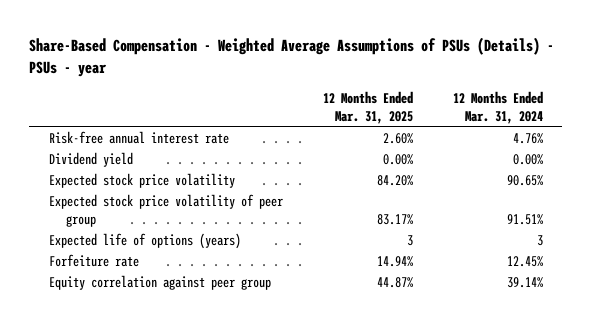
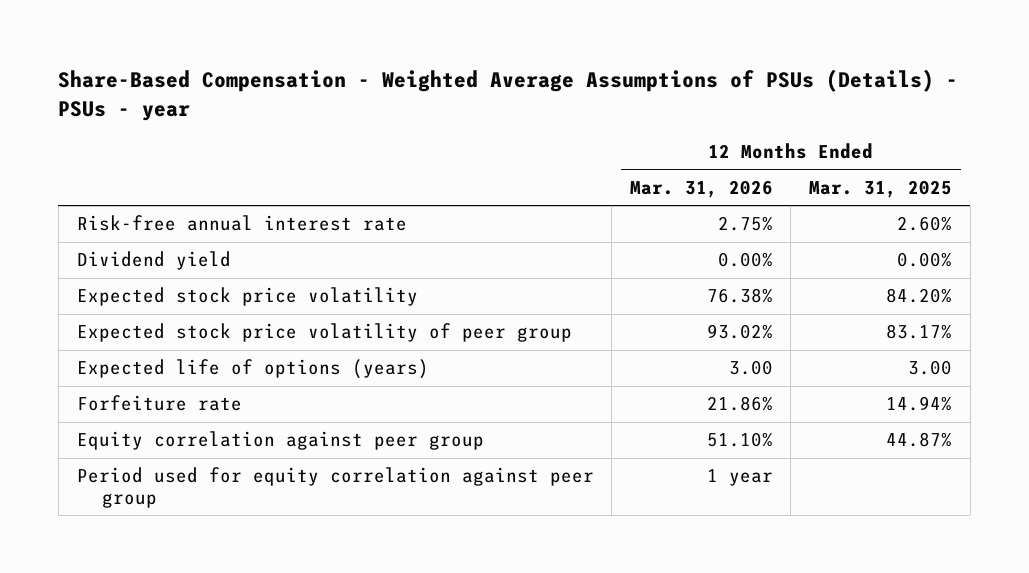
[452,90,543,124] 12 Months Ended Mar. 31, 2024 -> none
none -> [629,179,773,198] Mar. 31, 2026
[406,234,413,246] 3 -> [907,360,952,376] 3.00
none -> [76,467,594,508] Period used for equity correlation against peer group

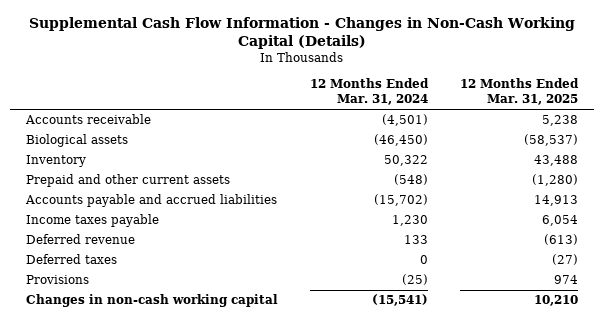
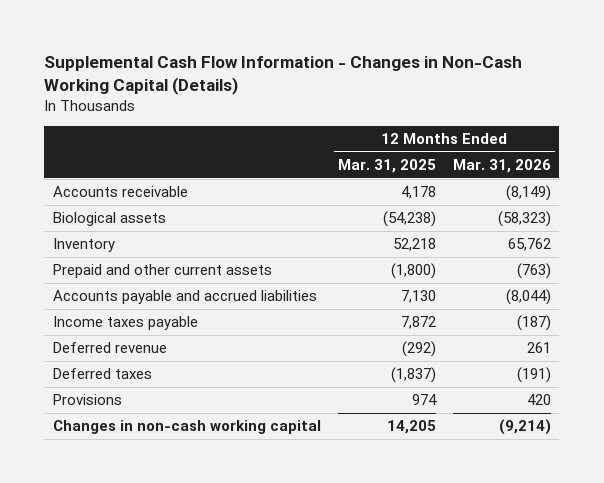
[309,78,429,106] 12 Months Ended Mar. 31, 2024 -> none
none -> [452,159,551,174] Mar. 31, 2026
[541,115,578,127] 5,238 -> [400,186,436,200] 4,178
[523,134,578,147] (58,537) -> [382,211,436,228] (54,238)
[533,155,578,167] 43,488 -> [392,238,436,252] 52,218
[531,174,578,187] (1,280) -> [390,263,436,280] (1,800)
[533,195,578,207] 14,913 -> [400,290,436,304] 7,130
[541,215,578,227] 6,054 -> [400,316,436,330] 7,872
[543,234,578,246] (613) -> [401,341,436,358] (292)
[551,254,578,266] (27) -> [390,367,436,384] (1,837)
[533,295,578,307] 10,210 -> [386,420,436,435] 14,205

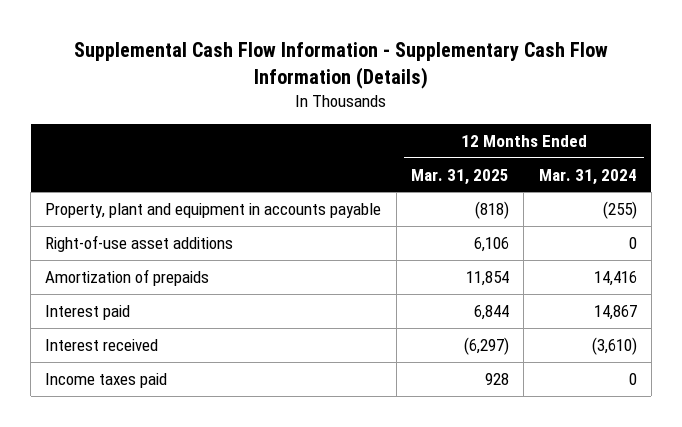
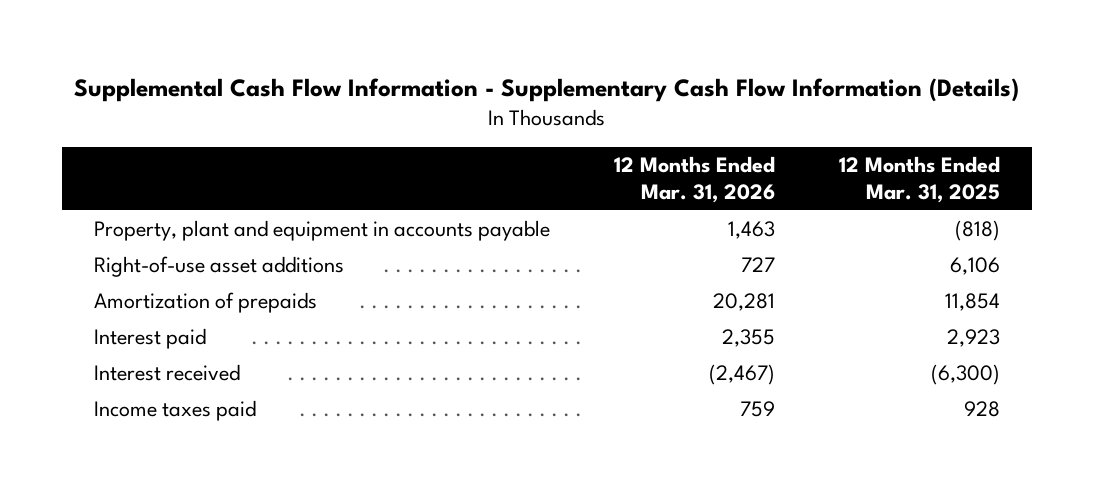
[538,168,637,185] Mar. 31, 2024 -> none
none -> [614,155,776,204] 12 Months Ended Mar. 31, 2026
[473,304,509,320] 6,844 -> [947,329,1001,348] 2,923
[463,336,509,355] (6,297) -> [931,364,1001,386] (6,300)

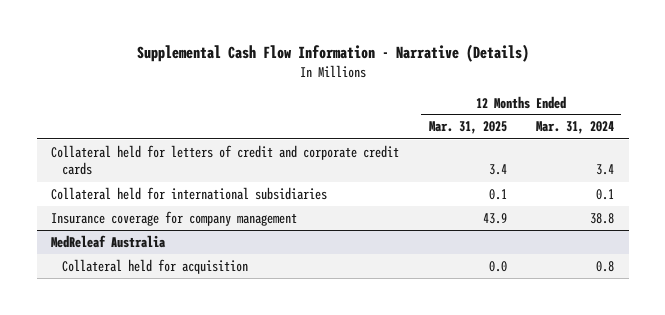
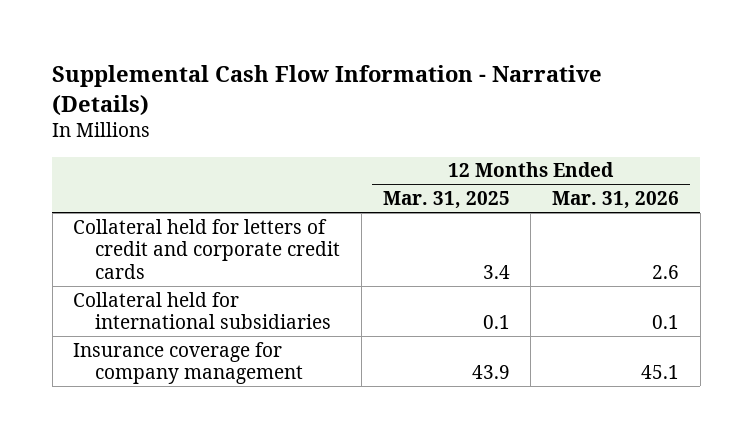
[536,121,615,135] Mar. 31, 2024 -> none
none -> [552,191,680,210] Mar. 31, 2026
[51,234,167,248] MedReleaf Australia -> none
[62,258,249,274] Collateral held for acquisition -> none

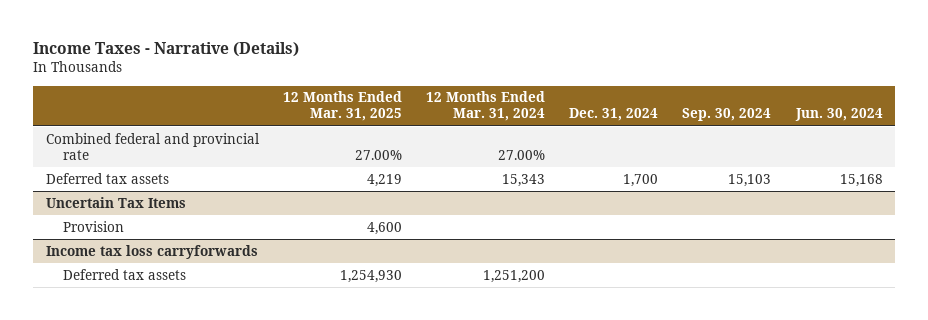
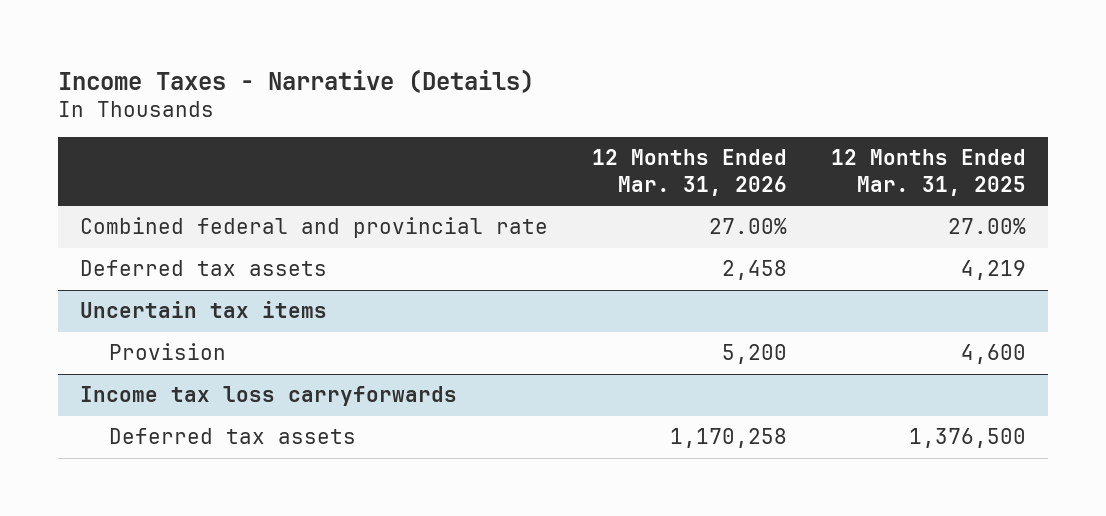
[426,91,546,122] 12 Months Ended Mar. 31, 2024 -> none
[569,108,659,122] Dec. 31, 2024 -> none
[682,108,772,122] Sep. 30, 2024 -> none
[794,108,883,122] Jun. 30, 2024 -> none
none -> [592,149,788,196] 12 Months Ended Mar. 31, 2026
[45,196,186,208] Uncertain Tax Items -> [80,301,328,319] Uncertain tax items
[339,269,402,283] 1,254,930 -> [909,428,1027,449] 1,376,500

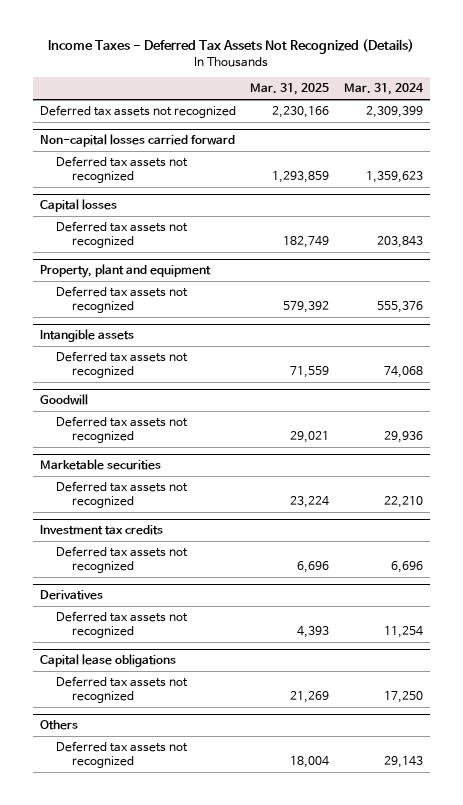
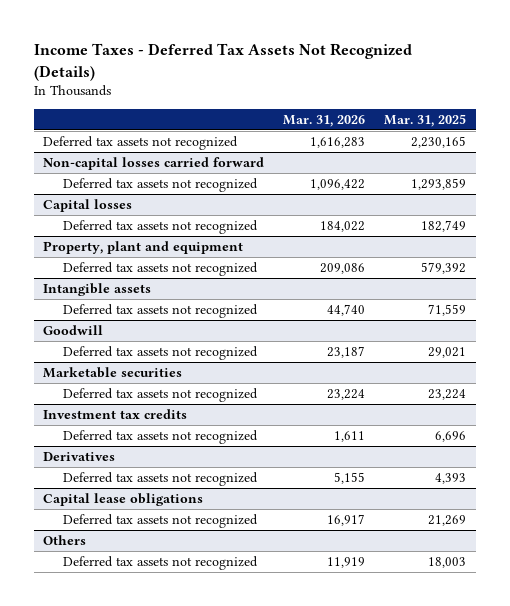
[343,83,424,96] Mar. 31, 2024 -> none
none -> [283,115,366,128] Mar. 31, 2026
[272,106,330,119] 2,230,166 -> [411,135,467,148] 2,230,165
[290,756,330,769] 18,004 -> [428,556,467,568] 18,003

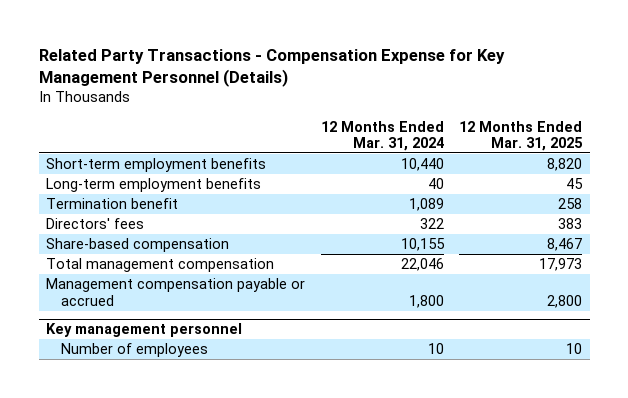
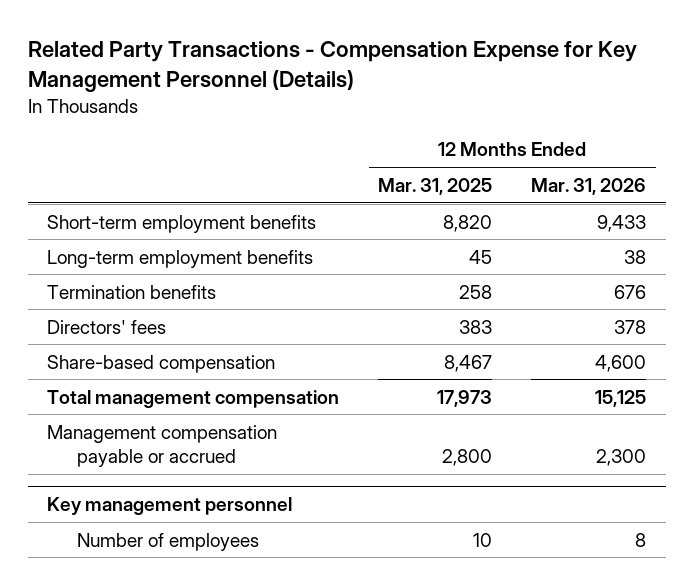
[320,120,444,151] 12 Months Ended Mar. 31, 2024 -> none
none -> [531,177,647,195] Mar. 31, 2026
[46,198,179,210] Termination benefit -> [47,284,217,299] Termination benefits

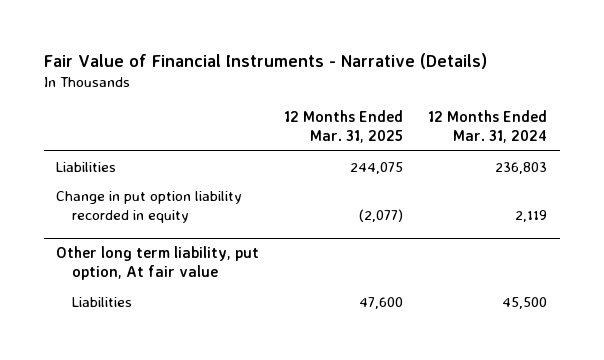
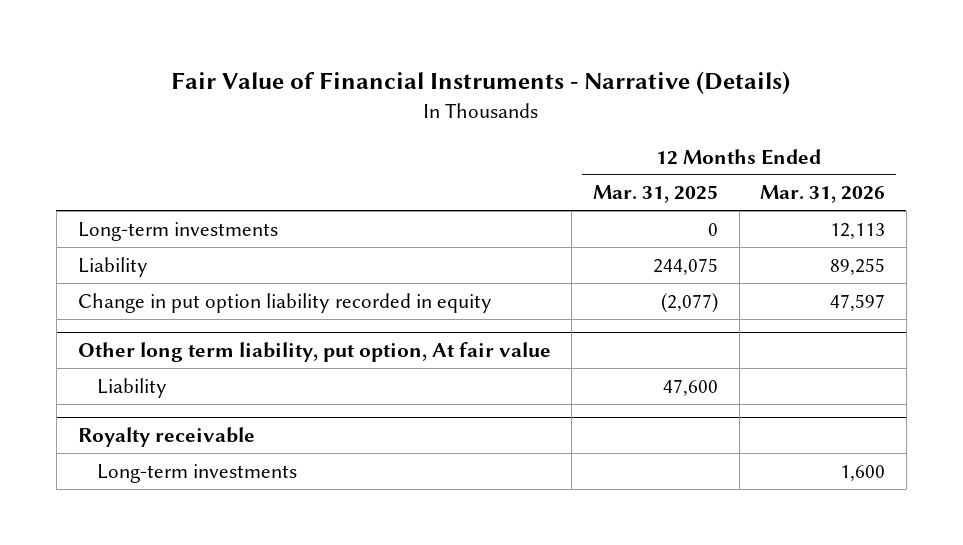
[428,109,548,144] 12 Months Ended Mar. 31, 2024 -> none
none -> [760,185,886,204] Mar. 31, 2026
none -> [77,221,278,241] Long-term investments
[56,161,117,172] Liabilities -> [77,256,148,277] Liability
[71,296,132,307] Liabilities -> [97,377,168,398] Liability
none -> [77,426,255,447] Royalty receivable
none -> [97,463,298,483] Long-term investments

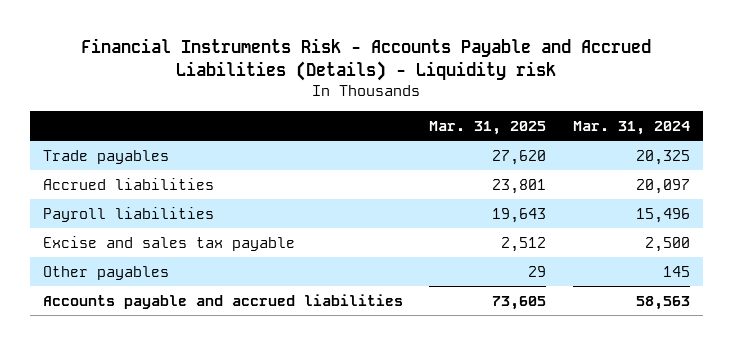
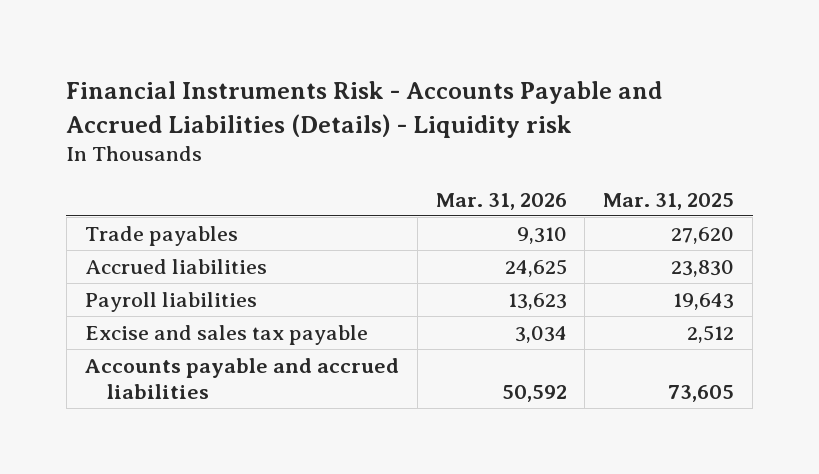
[572,121,690,136] Mar. 31, 2024 -> none
none -> [435,192,567,210] Mar. 31, 2026
[492,178,547,194] 23,801 -> [671,259,735,277] 23,830
[43,265,170,280] Other payables -> none

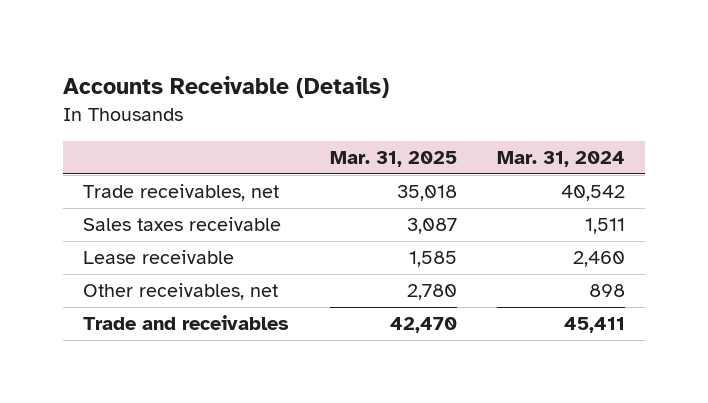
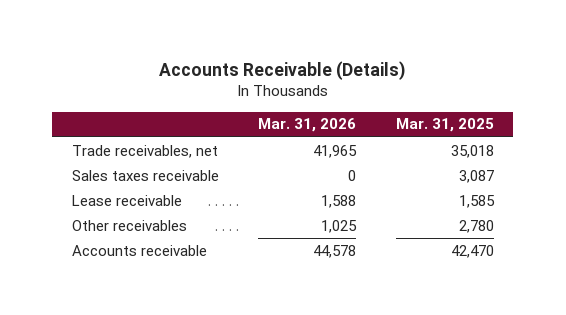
[496,151,625,168] Mar. 31, 2024 -> none
none -> [258,118,357,133] Mar. 31, 2026
[83,283,279,301] Other receivables, net -> [71,219,187,231] Other receivables
[83,315,290,331] Trade and receivables -> [71,244,207,256] Accounts receivable

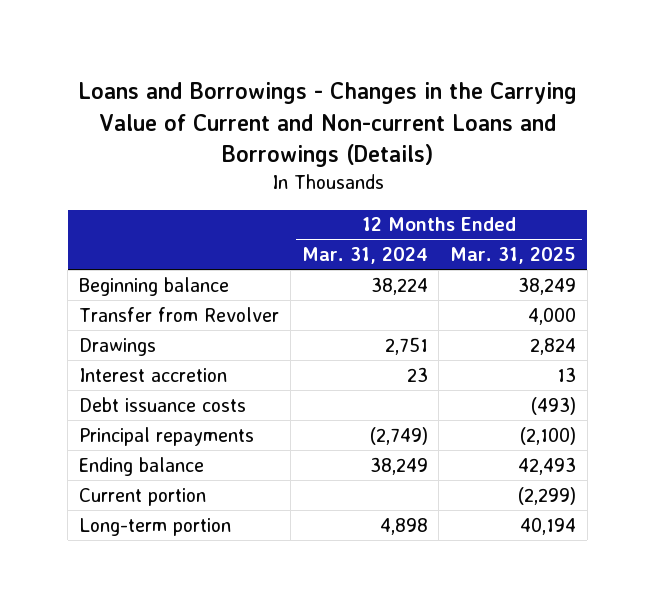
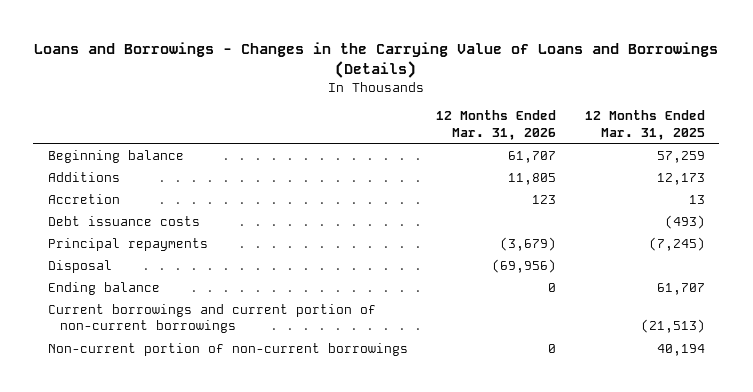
[77,82,577,168] Loans and Borrowings - Changes in the Carrying Value of Current and Non-current Loans and Borrowings (Details) -> [34,41,719,78] Loans and Borrowings - Changes in the Carrying Value of Loans and Borrowings (Details)
[301,247,428,265] Mar. 31, 2024 -> none
none -> [436,110,557,140] 12 Months Ended Mar. 31, 2026
[79,306,280,322] Transfer from Revolver -> none
[79,337,157,356] Drawings -> none
[518,276,577,295] 38,249 -> [656,150,705,163] 57,259
none -> [47,171,120,182] Additions
[79,367,228,382] Interest accretion -> [47,193,120,204] Accretion
[520,426,577,445] (2,100) -> [648,236,705,251] (7,245)
none -> [47,259,112,273] Disposal
[518,456,577,475] 42,493 -> [656,282,705,295] 61,707
[79,487,207,506] Current portion -> [47,303,376,334] Current borrowings and current portion of non-current borrowings
[518,486,577,505] (2,299) -> [640,319,705,334] (21,513)
[79,517,232,536] Long-term portion -> [47,342,408,356] Non-current portion of non-current borrowings

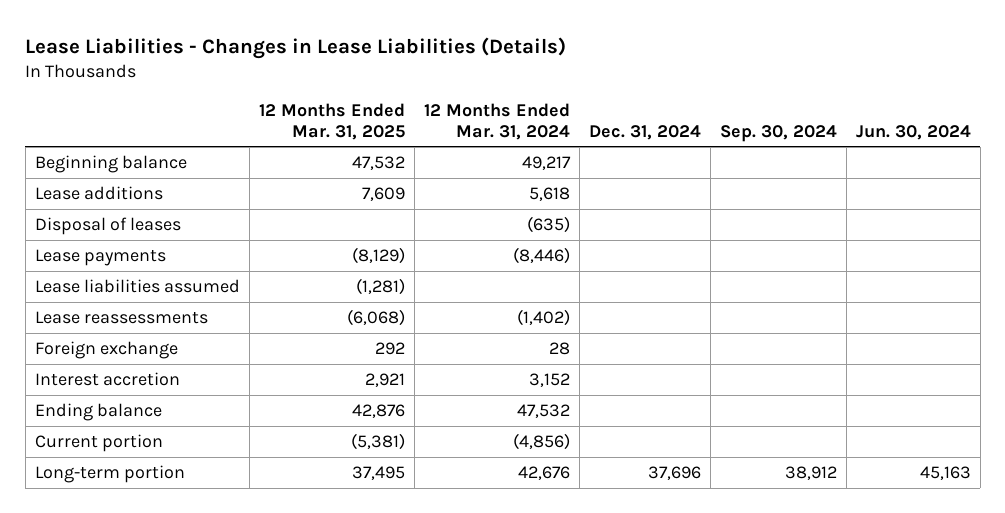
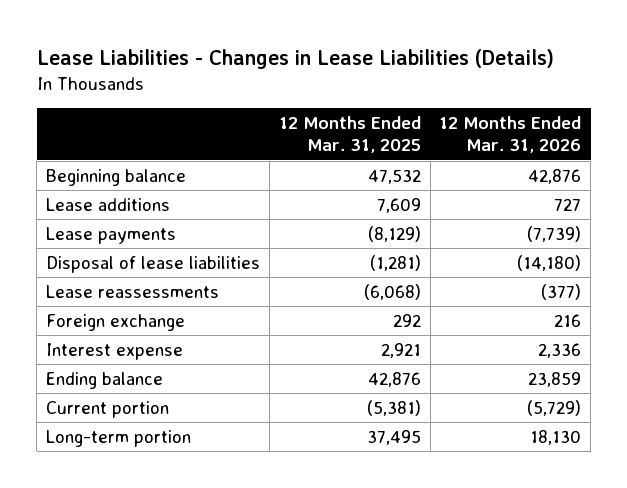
[423,102,570,140] 12 Months Ended Mar. 31, 2024 -> none
[588,124,701,140] Dec. 31, 2024 -> none
[719,124,837,142] Sep. 30, 2024 -> none
[855,124,971,140] Jun. 30, 2024 -> none
none -> [439,116,582,154] 12 Months Ended Mar. 31, 2026
[34,216,181,235] Disposal of leases -> none
[34,278,240,293] Lease liabilities assumed -> [46,255,261,273] Disposal of lease liabilities
[34,371,180,386] Interest accretion -> [46,342,184,360] Interest expense

